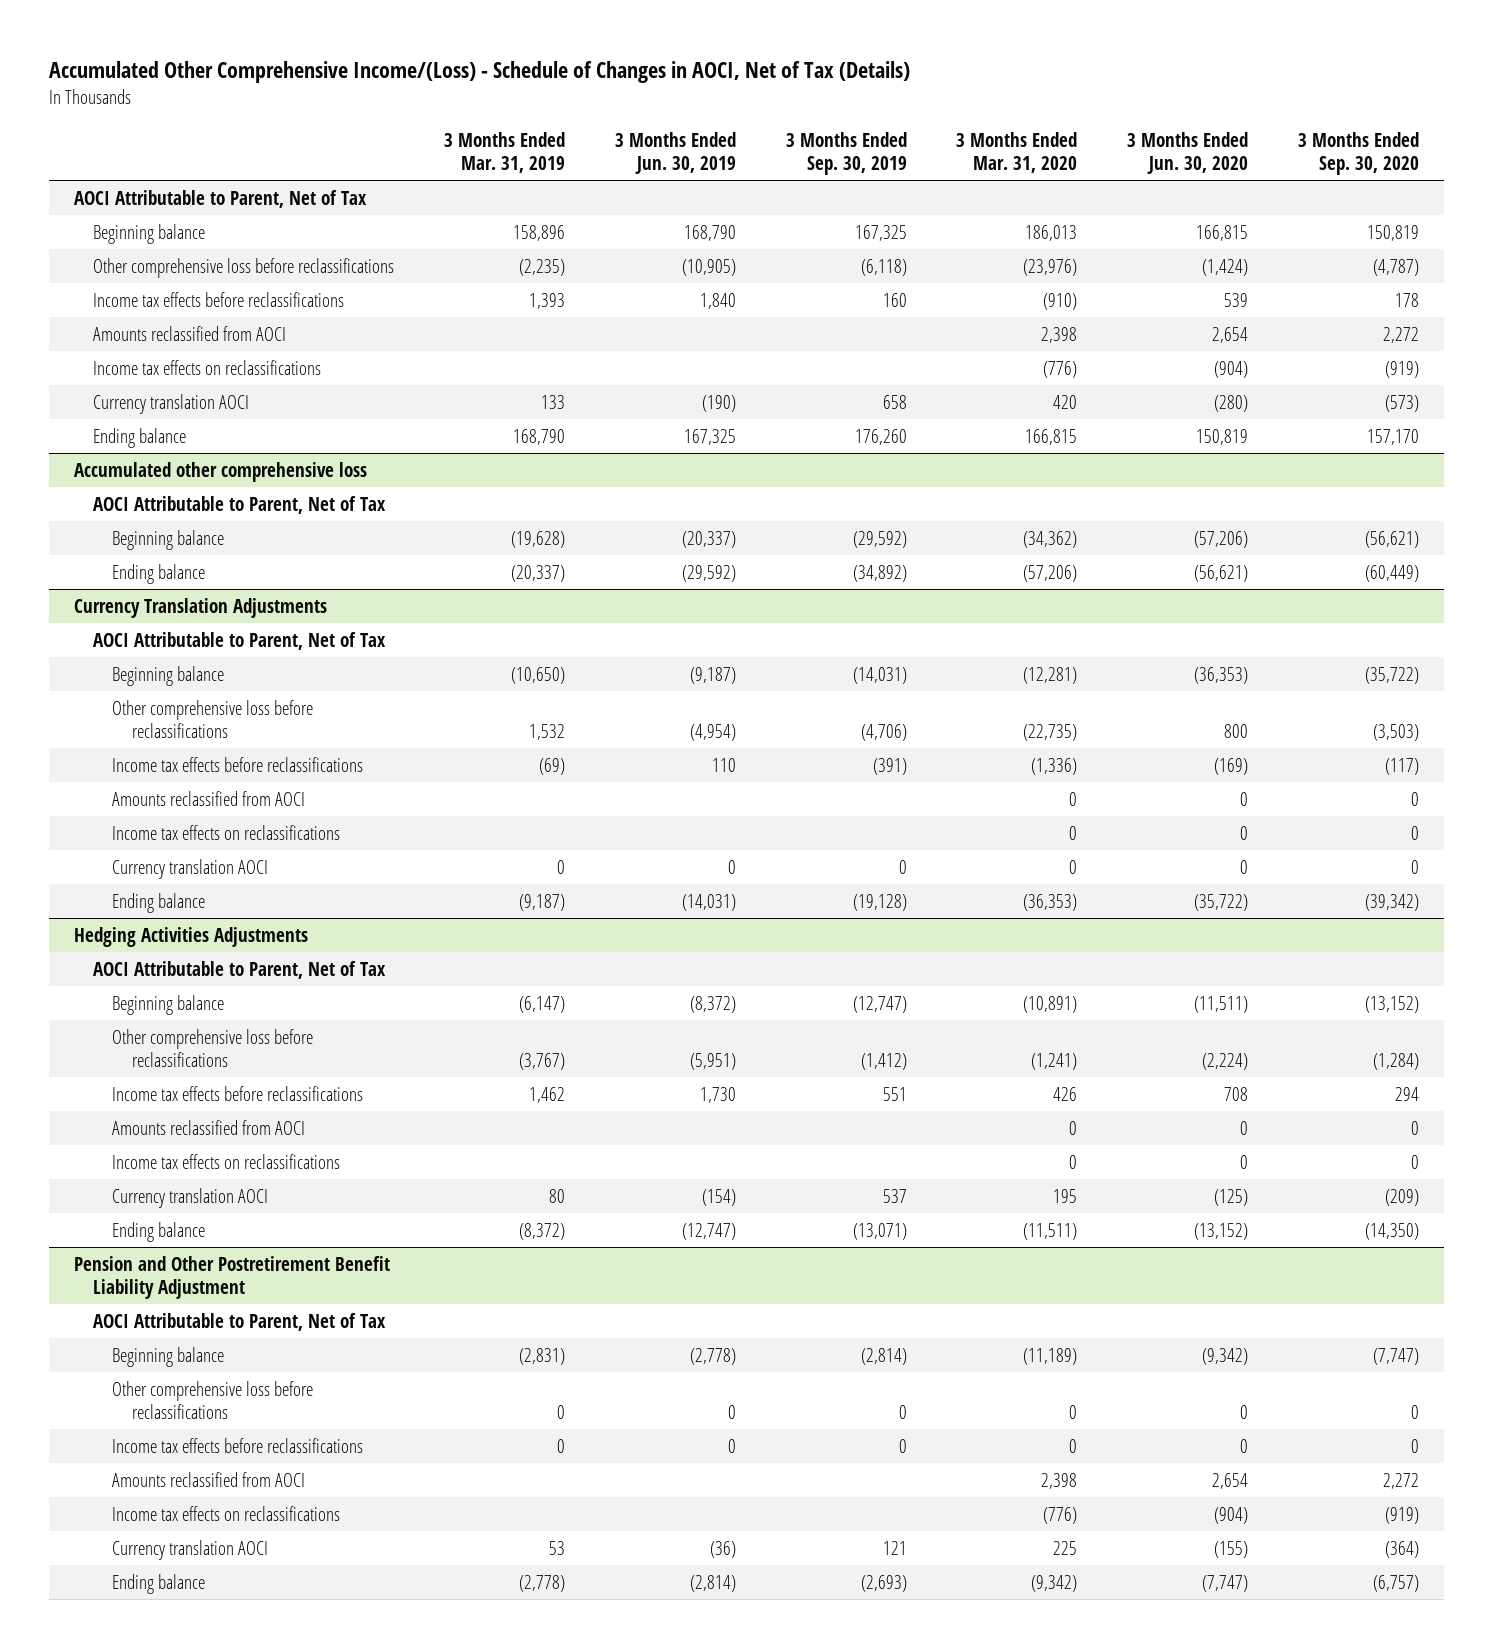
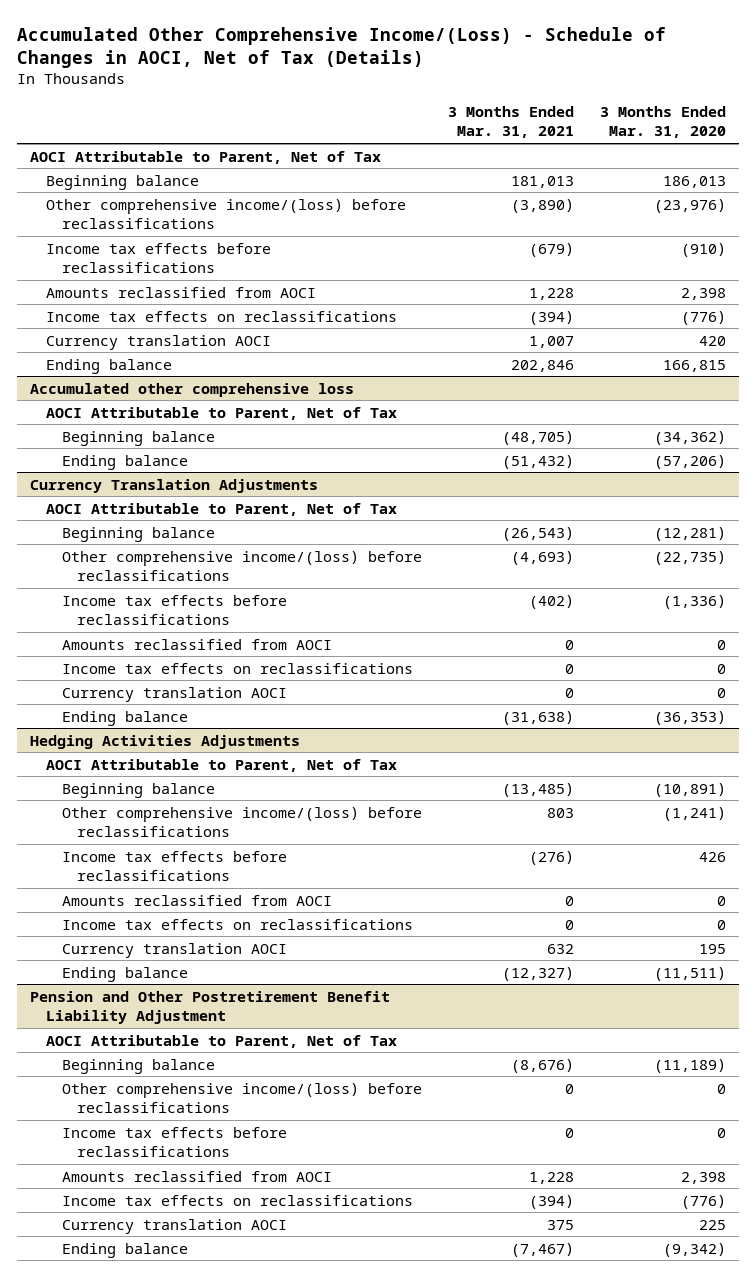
[443,132,565,174] 3 Months Ended Mar. 31, 2019 -> none
[614,132,736,175] 3 Months Ended Jun. 30, 2019 -> none
[785,132,907,176] 3 Months Ended Sep. 30, 2019 -> none
[1127,132,1249,175] 3 Months Ended Jun. 30, 2020 -> none
[1298,132,1420,176] 3 Months Ended Sep. 30, 2020 -> none
none -> [447,106,574,139] 3 Months Ended Mar. 31, 2021
[93,257,395,278] Other comprehensive loss before reclassifications -> [45,198,406,229] Other comprehensive income/(loss) before reclassifications
[112,699,314,738] Other comprehensive loss before reclassifications -> [61,550,422,581] Other comprehensive income/(loss) before reclassifications
[112,1028,314,1067] Other comprehensive loss before reclassifications -> [61,806,422,837] Other comprehensive income/(loss) before reclassifications
[112,1380,314,1419] Other comprehensive loss before reclassifications -> [61,1082,422,1113] Other comprehensive income/(loss) before reclassifications

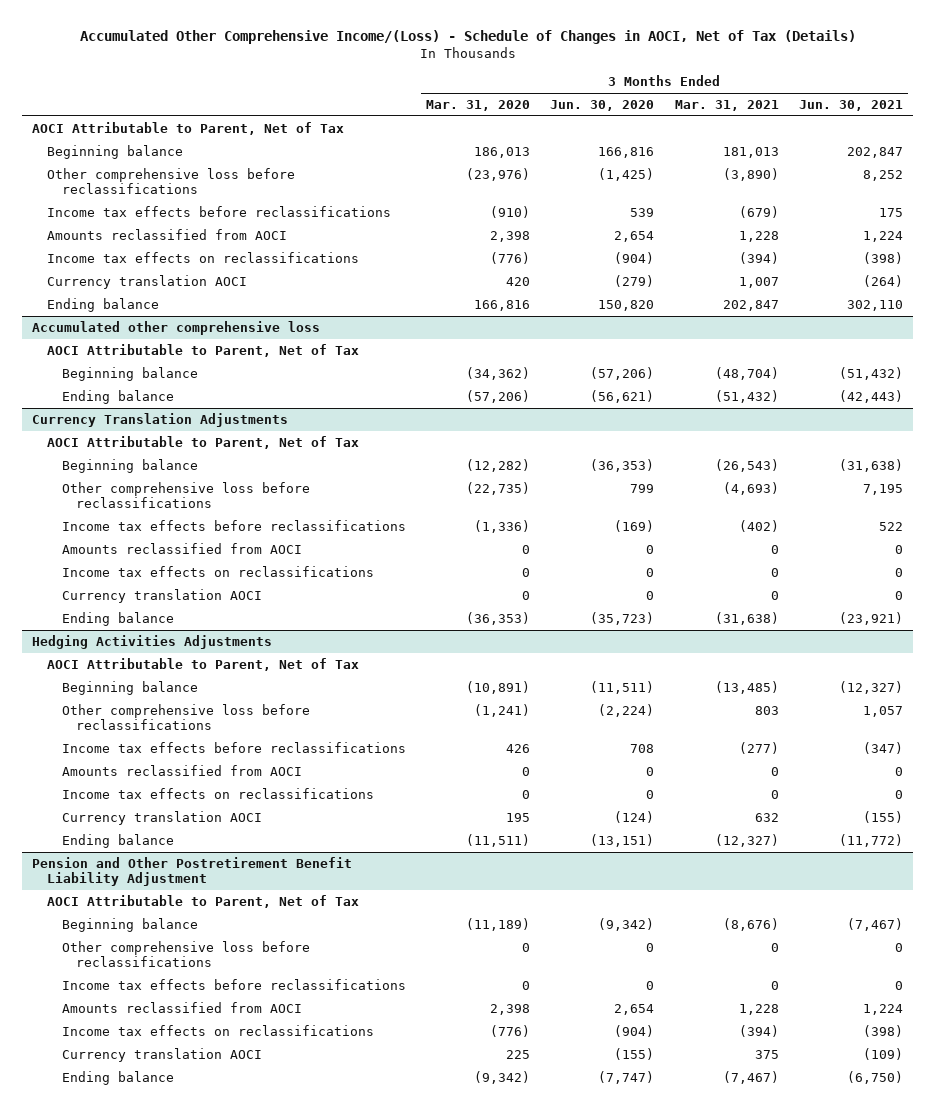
none -> [550,100,655,112] Jun. 30, 2020
none -> [798,100,903,112] Jun. 30, 2021
[45,198,406,229] Other comprehensive income/(loss) before reclassifications -> [46,167,295,195] Other comprehensive loss before reclassifications
[510,359,574,372] 202,846 -> [722,299,779,311] 202,847
[663,359,727,372] 166,815 -> [473,299,530,311] 166,816
[501,430,574,445] (48,705) -> [714,366,779,380] (48,704)
[654,526,727,541] (12,281) -> [465,458,530,472] (12,282)
[61,550,422,581] Other comprehensive income/(loss) before reclassifications -> [61,481,310,509] Other comprehensive loss before reclassifications
[61,806,422,837] Other comprehensive income/(loss) before reclassifications -> [61,703,310,731] Other comprehensive loss before reclassifications
[528,850,574,865] (276) -> [738,741,779,754] (277)
[61,1082,422,1113] Other comprehensive income/(loss) before reclassifications -> [61,940,310,968] Other comprehensive loss before reclassifications

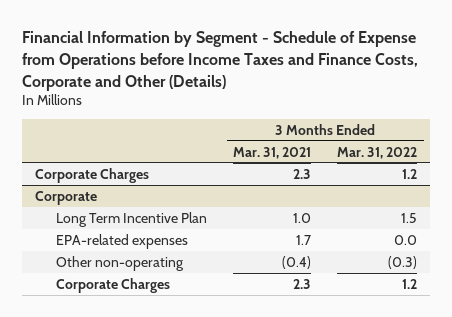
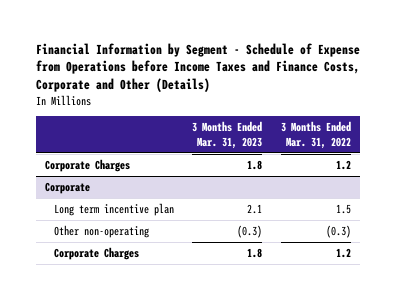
[233,146,312,159] Mar. 31, 2021 -> none
none -> [192,121,263,150] 3 Months Ended Mar. 31, 2023
[56,233,189,249] EPA-related expenses -> none
[56,211,208,227] Long Term Incentive Plan -> [54,202,175,216] Long term incentive plan

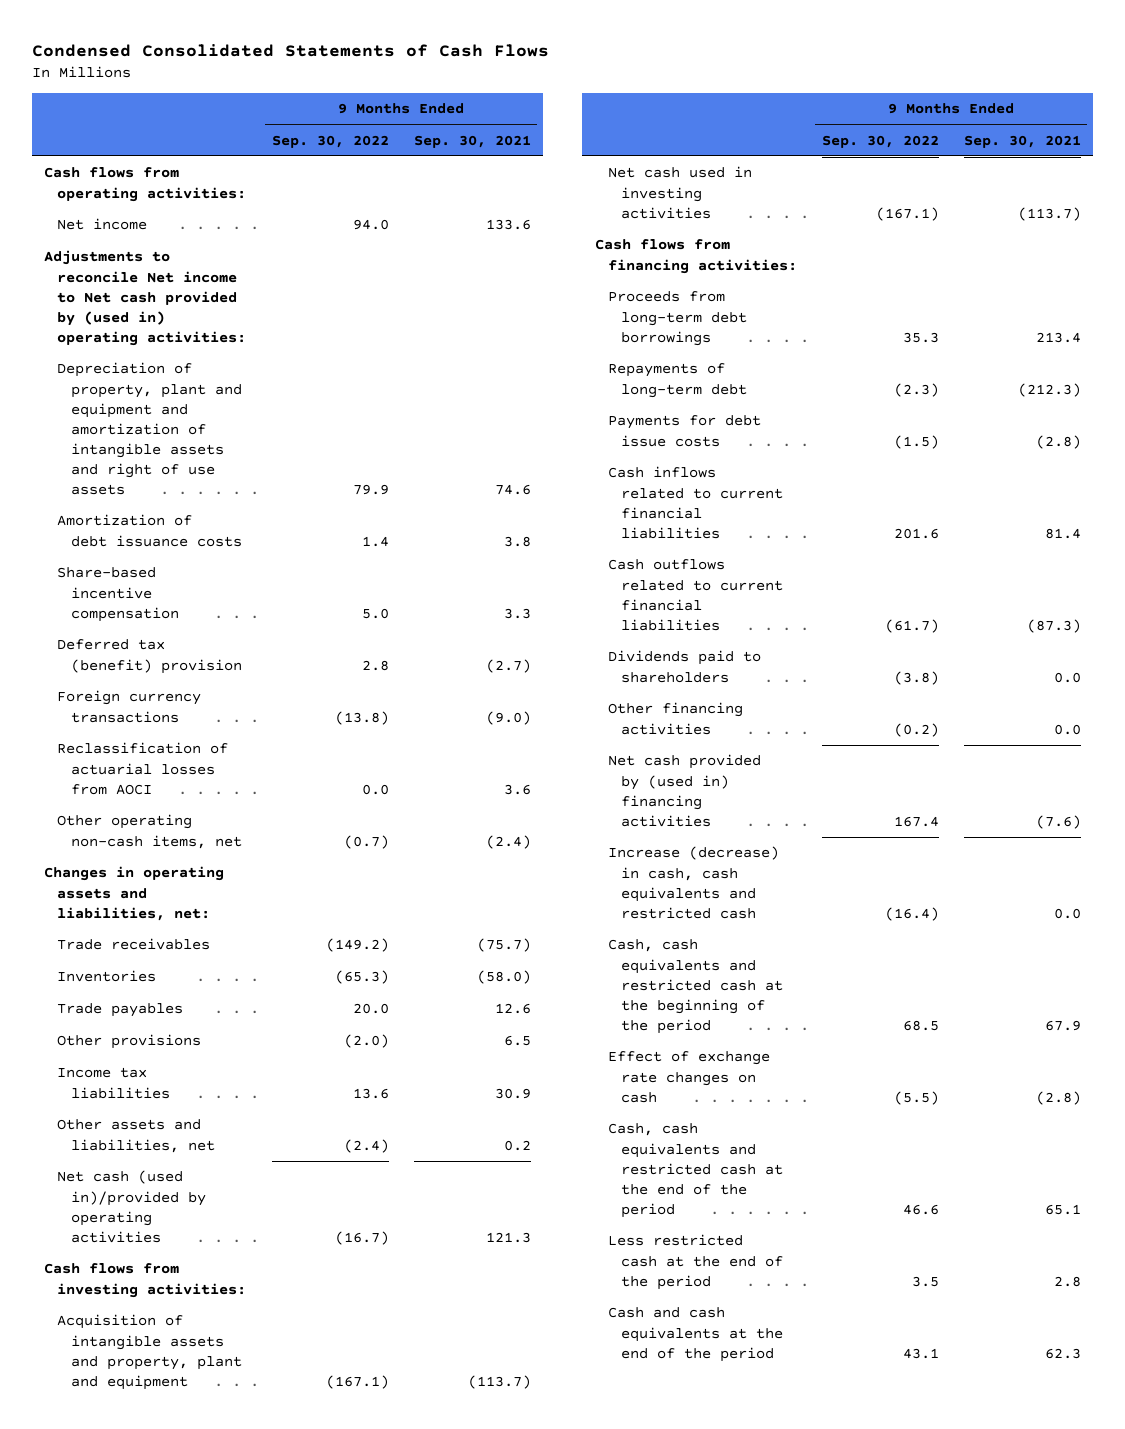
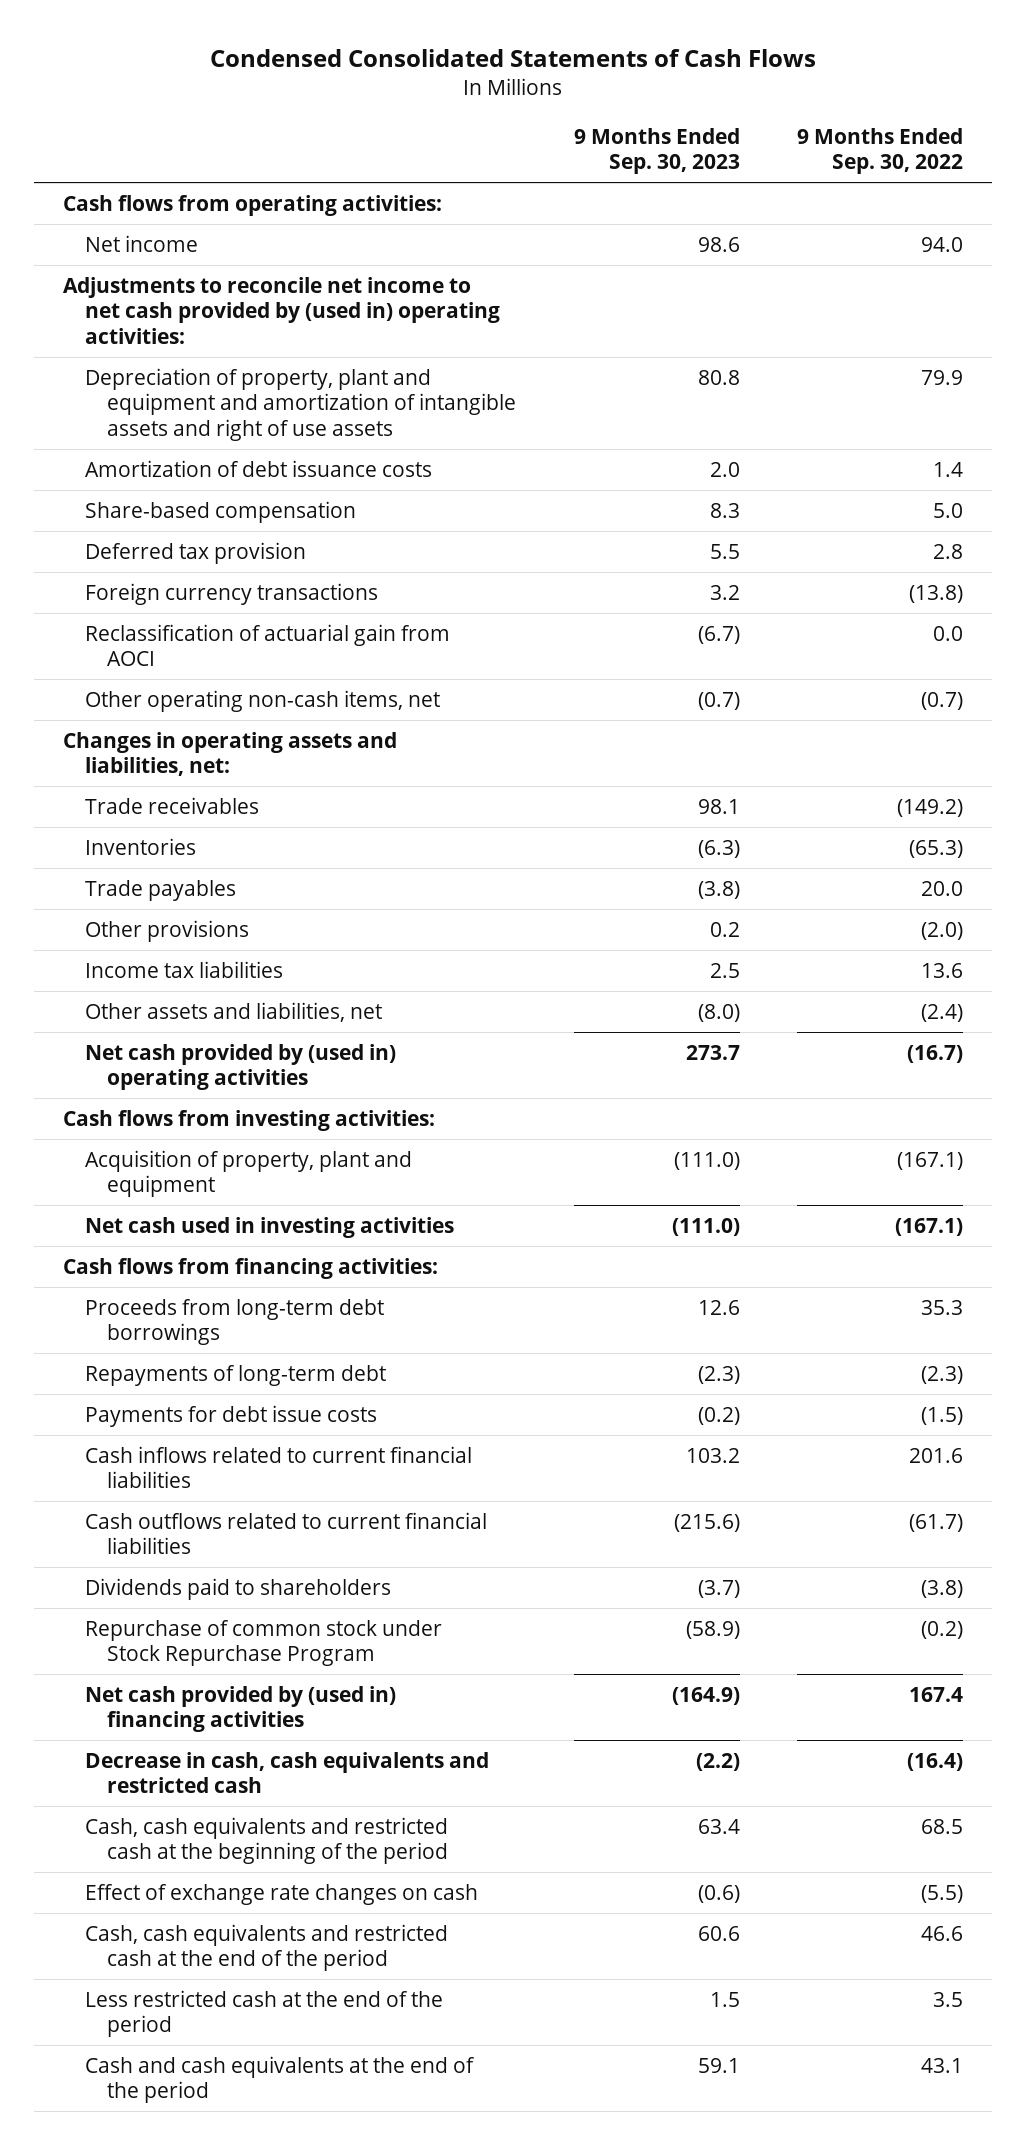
[413,134,531,148] Sep. 30, 2021 -> none
none -> [573,127,740,175] 9 Months Ended Sep. 30, 2023
[44,250,247,346] Adjustments to reconcile Net income to Net cash provided by (used in) operating activities: -> [63,276,500,344] Adjustments to reconcile net income to net cash provided by (used in) operating activities:
[57,567,179,622] Share-based incentive compensation -> [84,500,356,523] Share-based compensation
[57,639,242,674] Deferred tax (benefit) provision -> [84,541,306,564] Deferred tax provision
[57,742,229,795] Reclassification of actuarial losses from AOCI -> [84,623,450,667] Reclassification of actuarial gain from AOCI
[57,1170,206,1243] Net cash (used in)/provided by operating activities -> [84,1043,396,1091] Net cash provided by (used in) operating activities
[57,1314,242,1390] Acquisition of intangible assets and property, plant and equipment -> [84,1149,412,1198] Acquisition of property, plant and equipment
[607,702,743,735] Other financing activities -> none
none -> [84,1619,442,1667] Repurchase of common stock under Stock Repurchase Program
[607,846,779,919] Increase (decrease) in cash, cash equivalents and restricted cash -> [84,1751,489,1794] Decrease in cash, cash equivalents and restricted cash

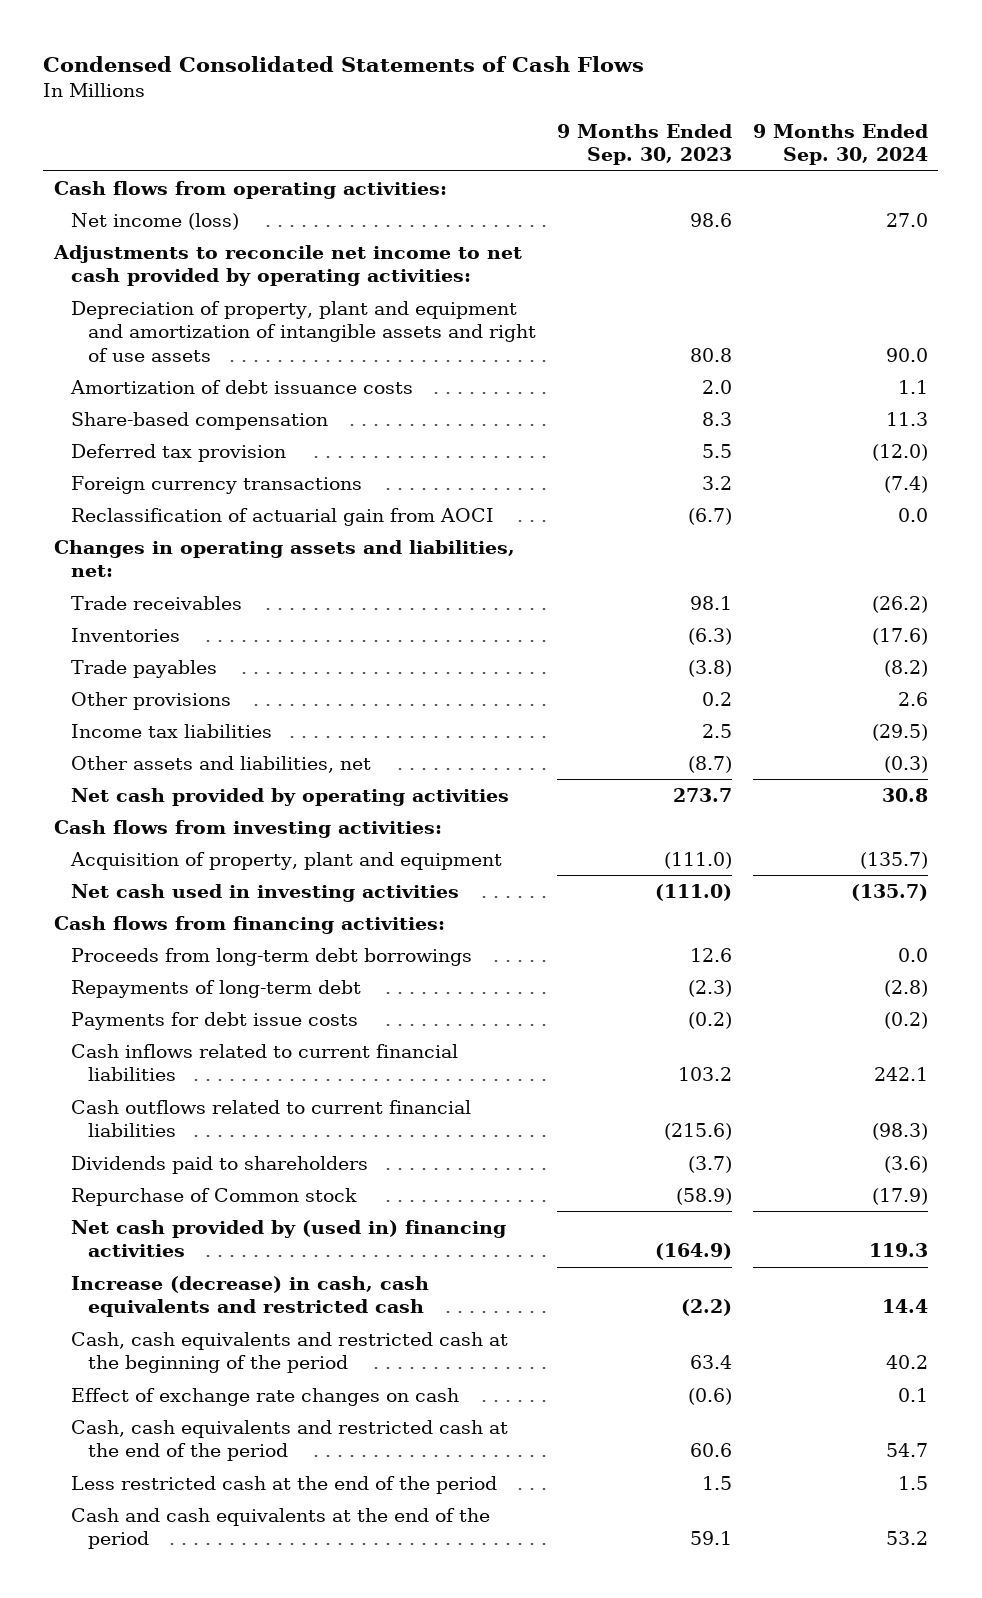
[797,127,964,175] 9 Months Ended Sep. 30, 2022 -> none
none -> [752,123,928,166] 9 Months Ended Sep. 30, 2024
[84,234,198,252] Net income -> [70,212,239,230] Net income (loss)
[63,276,500,344] Adjustments to reconcile net income to net cash provided by (used in) operating activities: -> [52,244,522,287] Adjustments to reconcile net income to net cash provided by operating activities:
[84,689,440,712] Other operating non-cash items, net -> none
[697,1003,740,1022] (8.0) -> [688,755,733,773] (8.7)
[84,1043,396,1091] Net cash provided by (used in) operating activities -> [70,787,509,806] Net cash provided by operating activities
[84,1619,442,1667] Repurchase of common stock under Stock Repurchase Program -> [70,1187,357,1206] Repurchase of Common stock
[84,1751,489,1794] Decrease in cash, cash equivalents and restricted cash -> [70,1275,429,1318] Increase (decrease) in cash, cash equivalents and restricted cash

